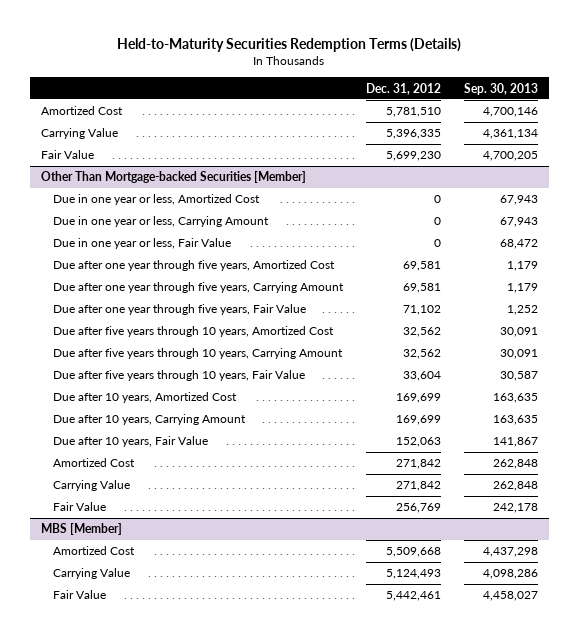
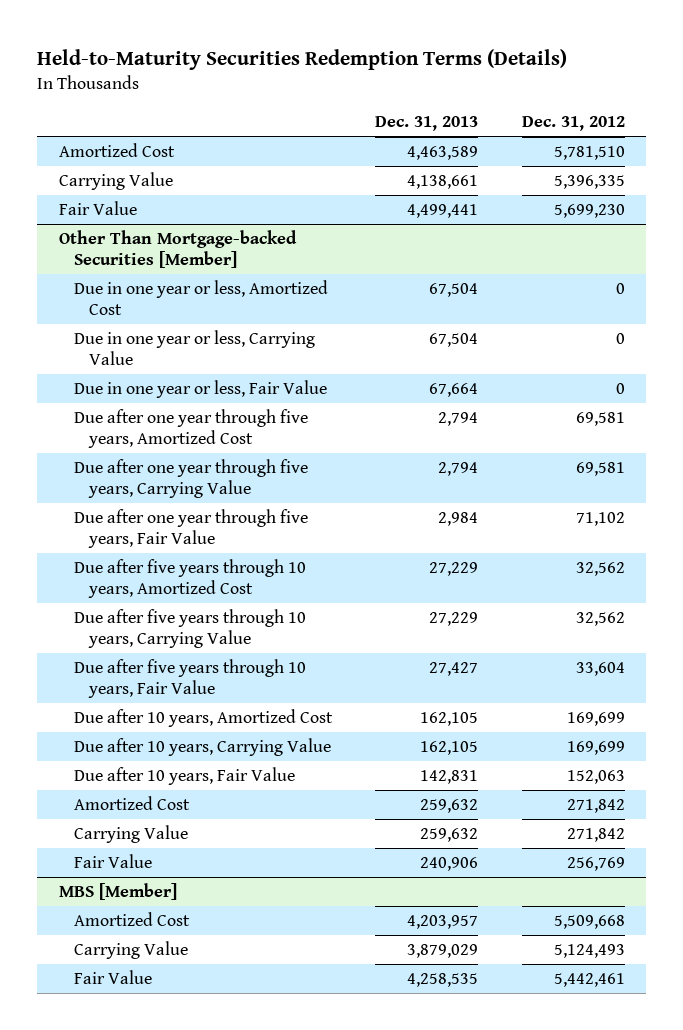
[463,82,538,95] Sep. 30, 2013 -> none
none -> [375,116,479,132] Dec. 31, 2013
[53,216,270,228] Due in one year or less, Carrying Amount -> [73,330,315,365] Due in one year or less, Carrying Value
[53,282,345,294] Due after one year through five years, Carrying Amount -> [73,459,308,498] Due after one year through five years, Carrying Value
[53,348,344,360] Due after five years through 10 years, Carrying Amount -> [73,609,306,648] Due after five years through 10 years, Carrying Value
[53,414,247,426] Due after 10 years, Carrying Amount -> [73,738,331,757] Due after 10 years, Carrying Value

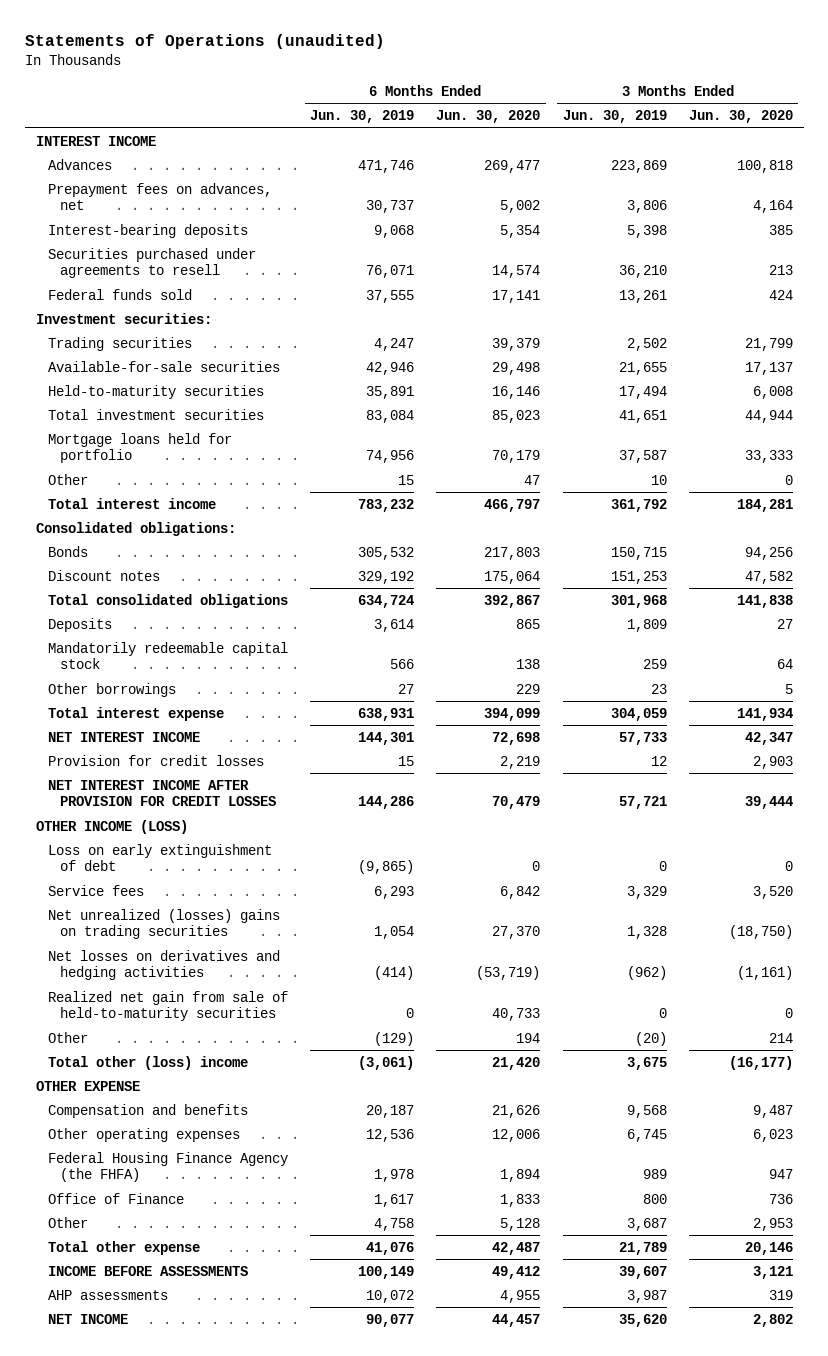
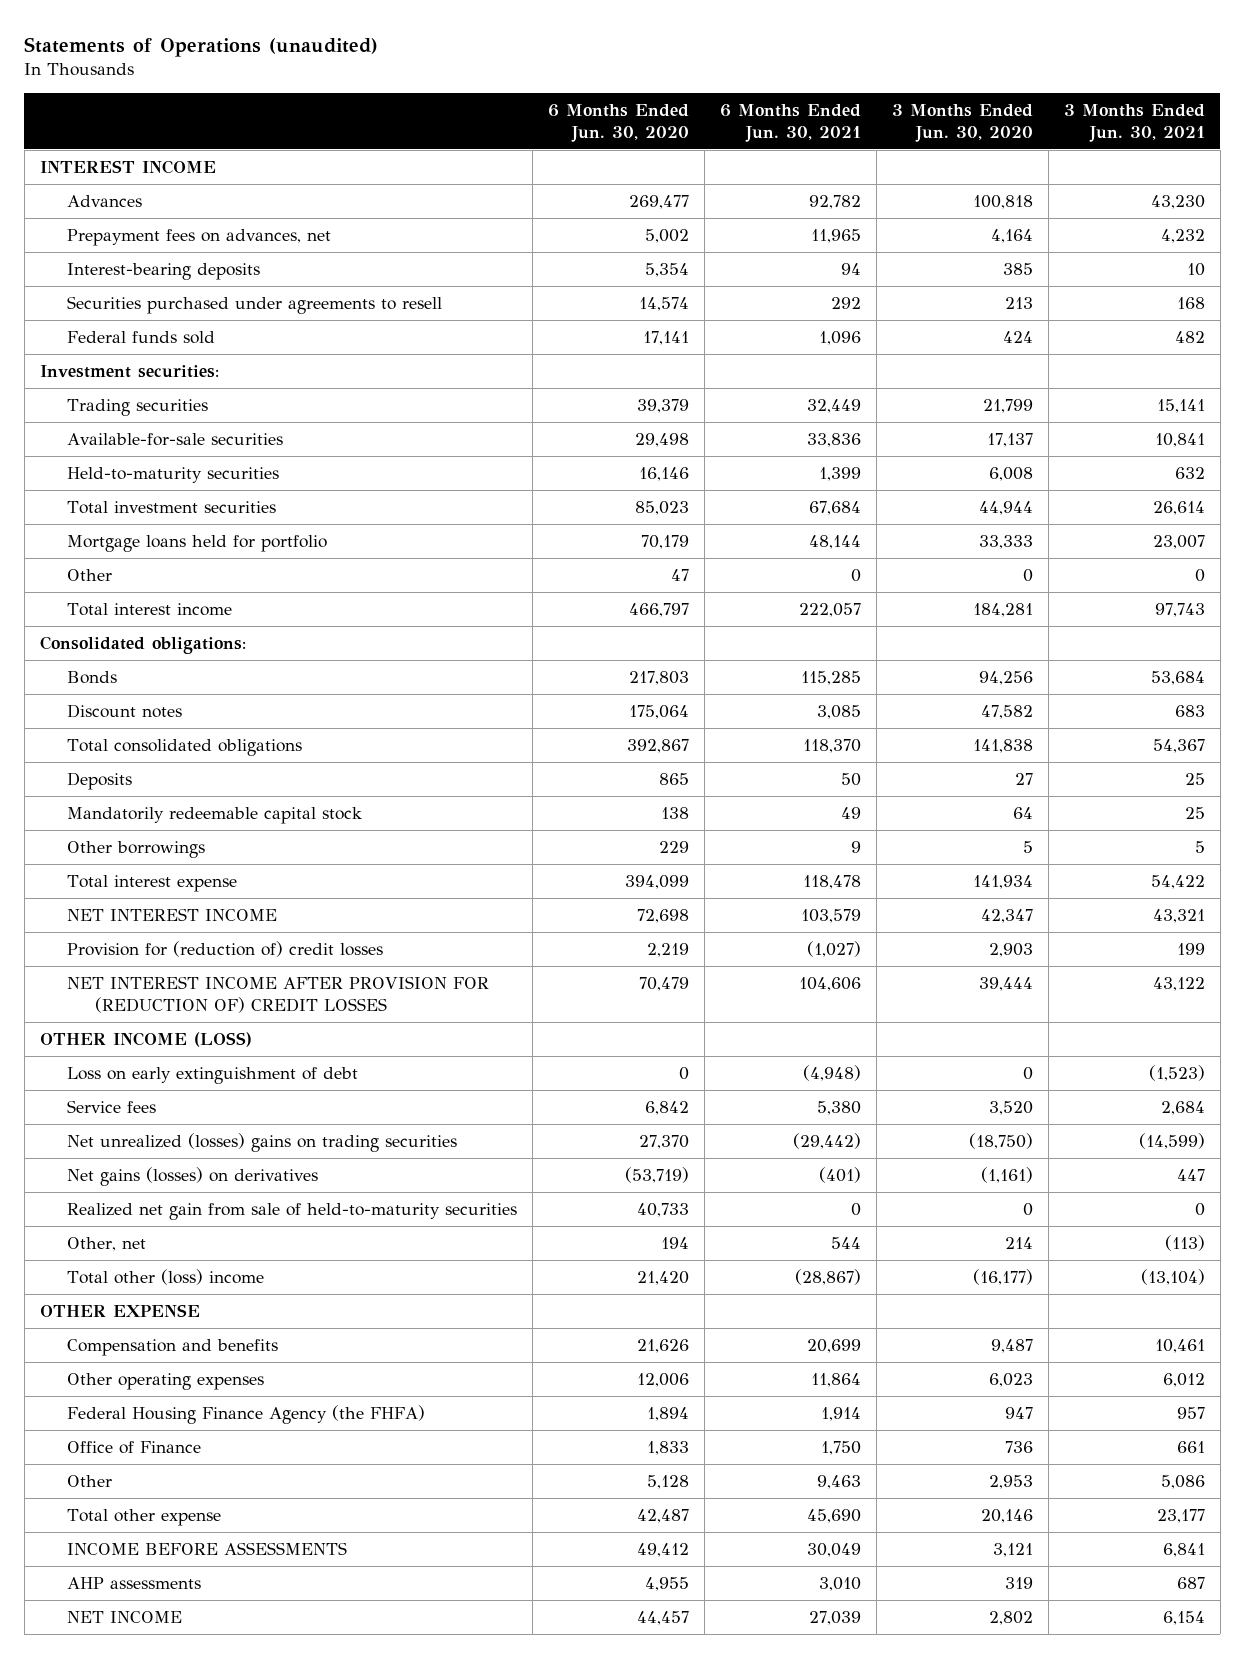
[310,110,415,124] Jun. 30, 2019 -> none
[562,110,667,124] Jun. 30, 2019 -> none
none -> [720,103,862,143] 6 Months Ended Jun. 30, 2021
none -> [1063,103,1205,143] 3 Months Ended Jun. 30, 2021
[47,754,264,766] Provision for credit losses -> [67,940,384,957] Provision for (reduction of) credit losses
[47,779,277,807] NET INTEREST INCOME AFTER PROVISION FOR CREDIT LOSSES -> [67,975,490,1014] NET INTEREST INCOME AFTER PROVISION FOR (REDUCTION OF) CREDIT LOSSES
[47,949,280,981] Net losses on derivatives and hedging activities -> [67,1166,319,1186] Net gains (losses) on derivatives
[47,1031,88,1043] Other -> [67,1236,147,1251] Other, net

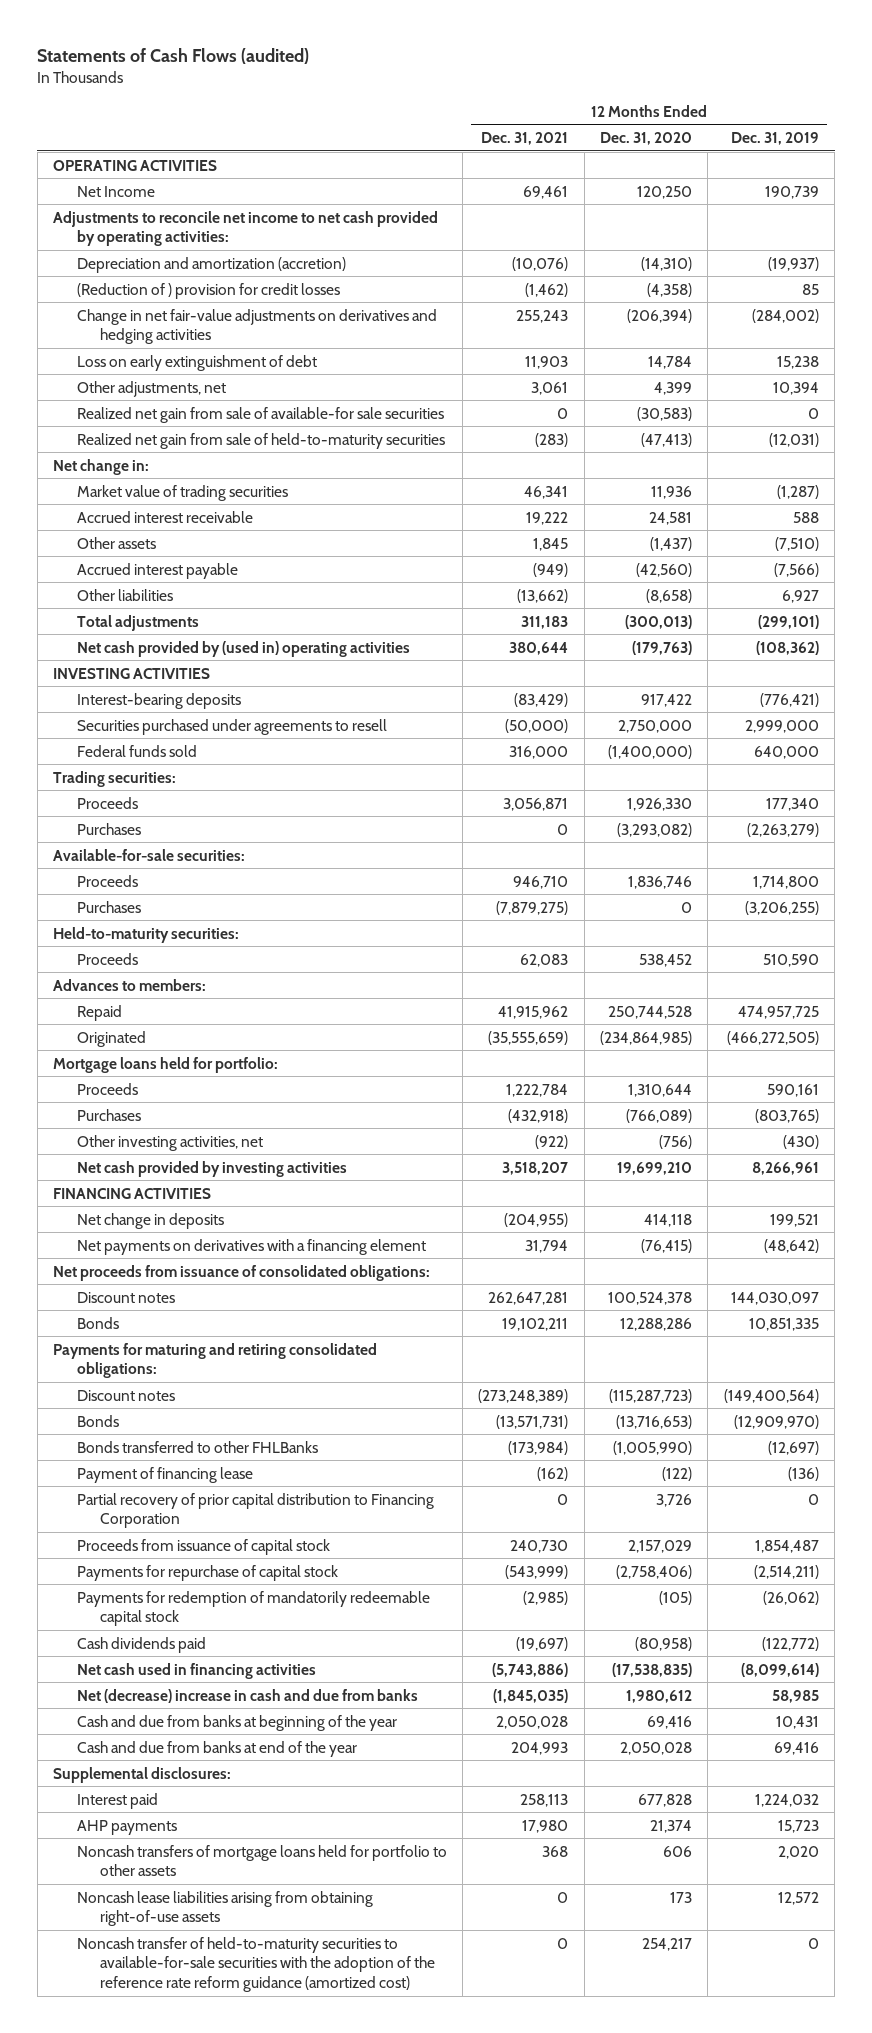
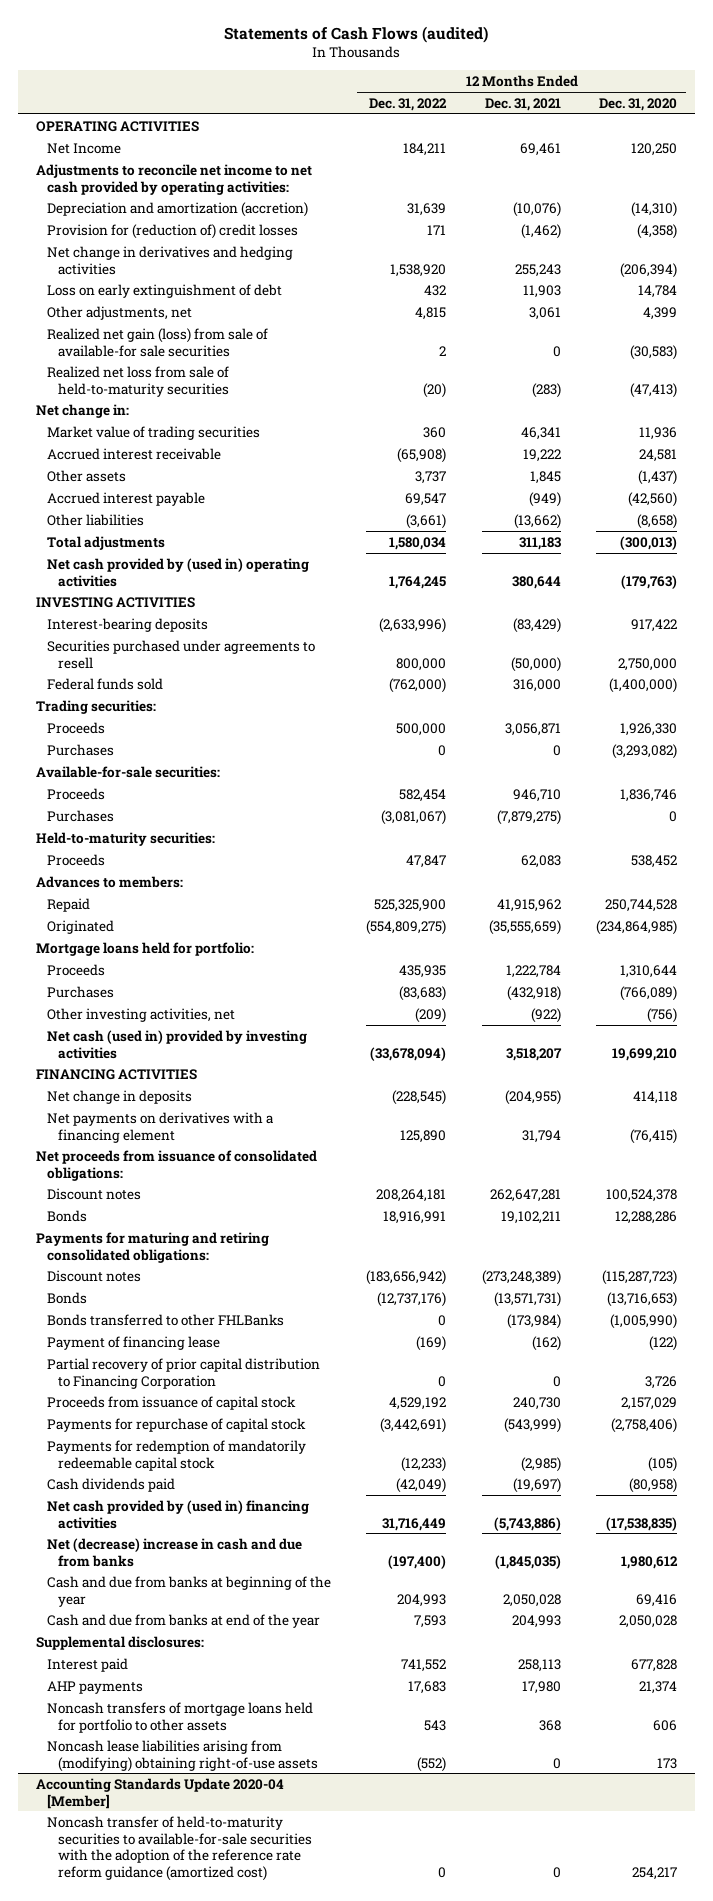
[730,132,819,146] Dec. 31, 2019 -> none
none -> [369,97,448,111] Dec. 31, 2022
[76,282,340,299] (Reduction of ) provision for credit losses -> [46,223,298,239] Provision for (reduction of) credit losses
[76,308,437,345] Change in net fair-value adjustments on derivatives and hedging activities -> [46,245,293,275] Net change in derivatives and hedging activities
[76,406,444,423] Realized net gain from sale of available-for sale securities -> [46,327,268,357] Realized net gain (loss) from sale of available-for sale securities
[76,432,445,449] Realized net gain from sale of held-to-maturity securities -> [46,365,229,397] Realized net loss from sale of held-to-maturity securities
[76,1160,347,1177] Net cash provided by investing activities -> [46,1029,307,1059] Net cash (used in) provided by investing activities
[76,1662,316,1679] Net cash used in financing activities -> [46,1499,309,1529] Net cash provided by (used in) financing activities
[76,1890,373,1927] Noncash lease liabilities arising from obtaining right-of-use assets -> [46,1739,318,1772] Noncash lease liabilities arising from (modifying) obtaining right-of-use assets
none -> [35,1777,284,1809] Accounting Standards Update 2020-04 [Member]

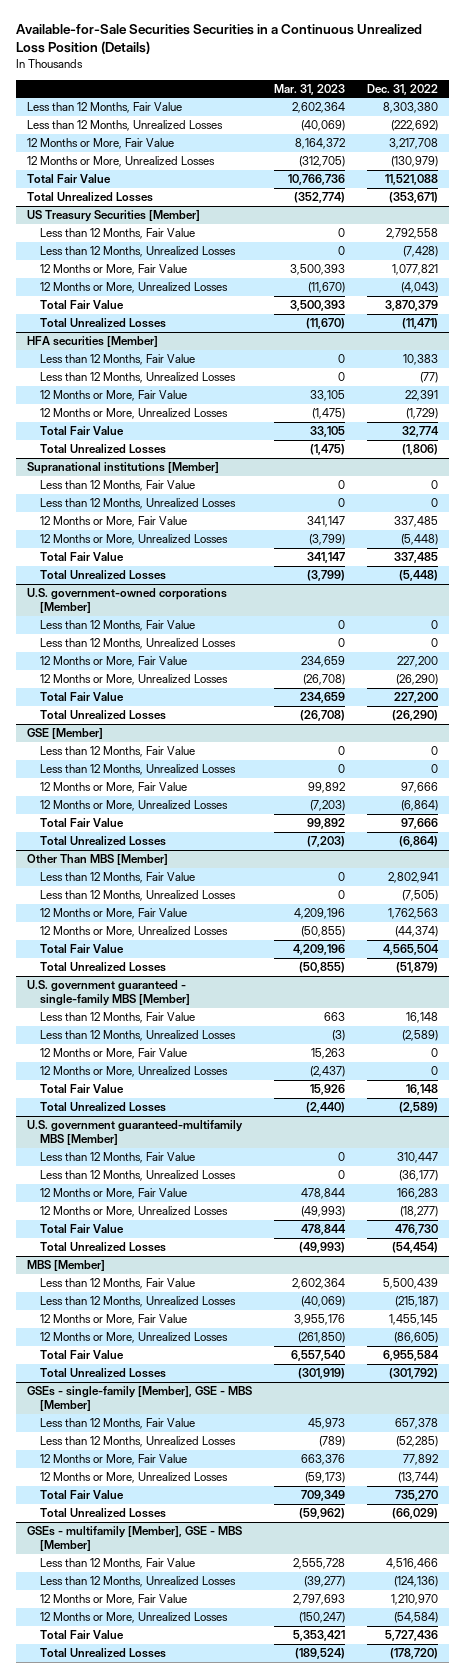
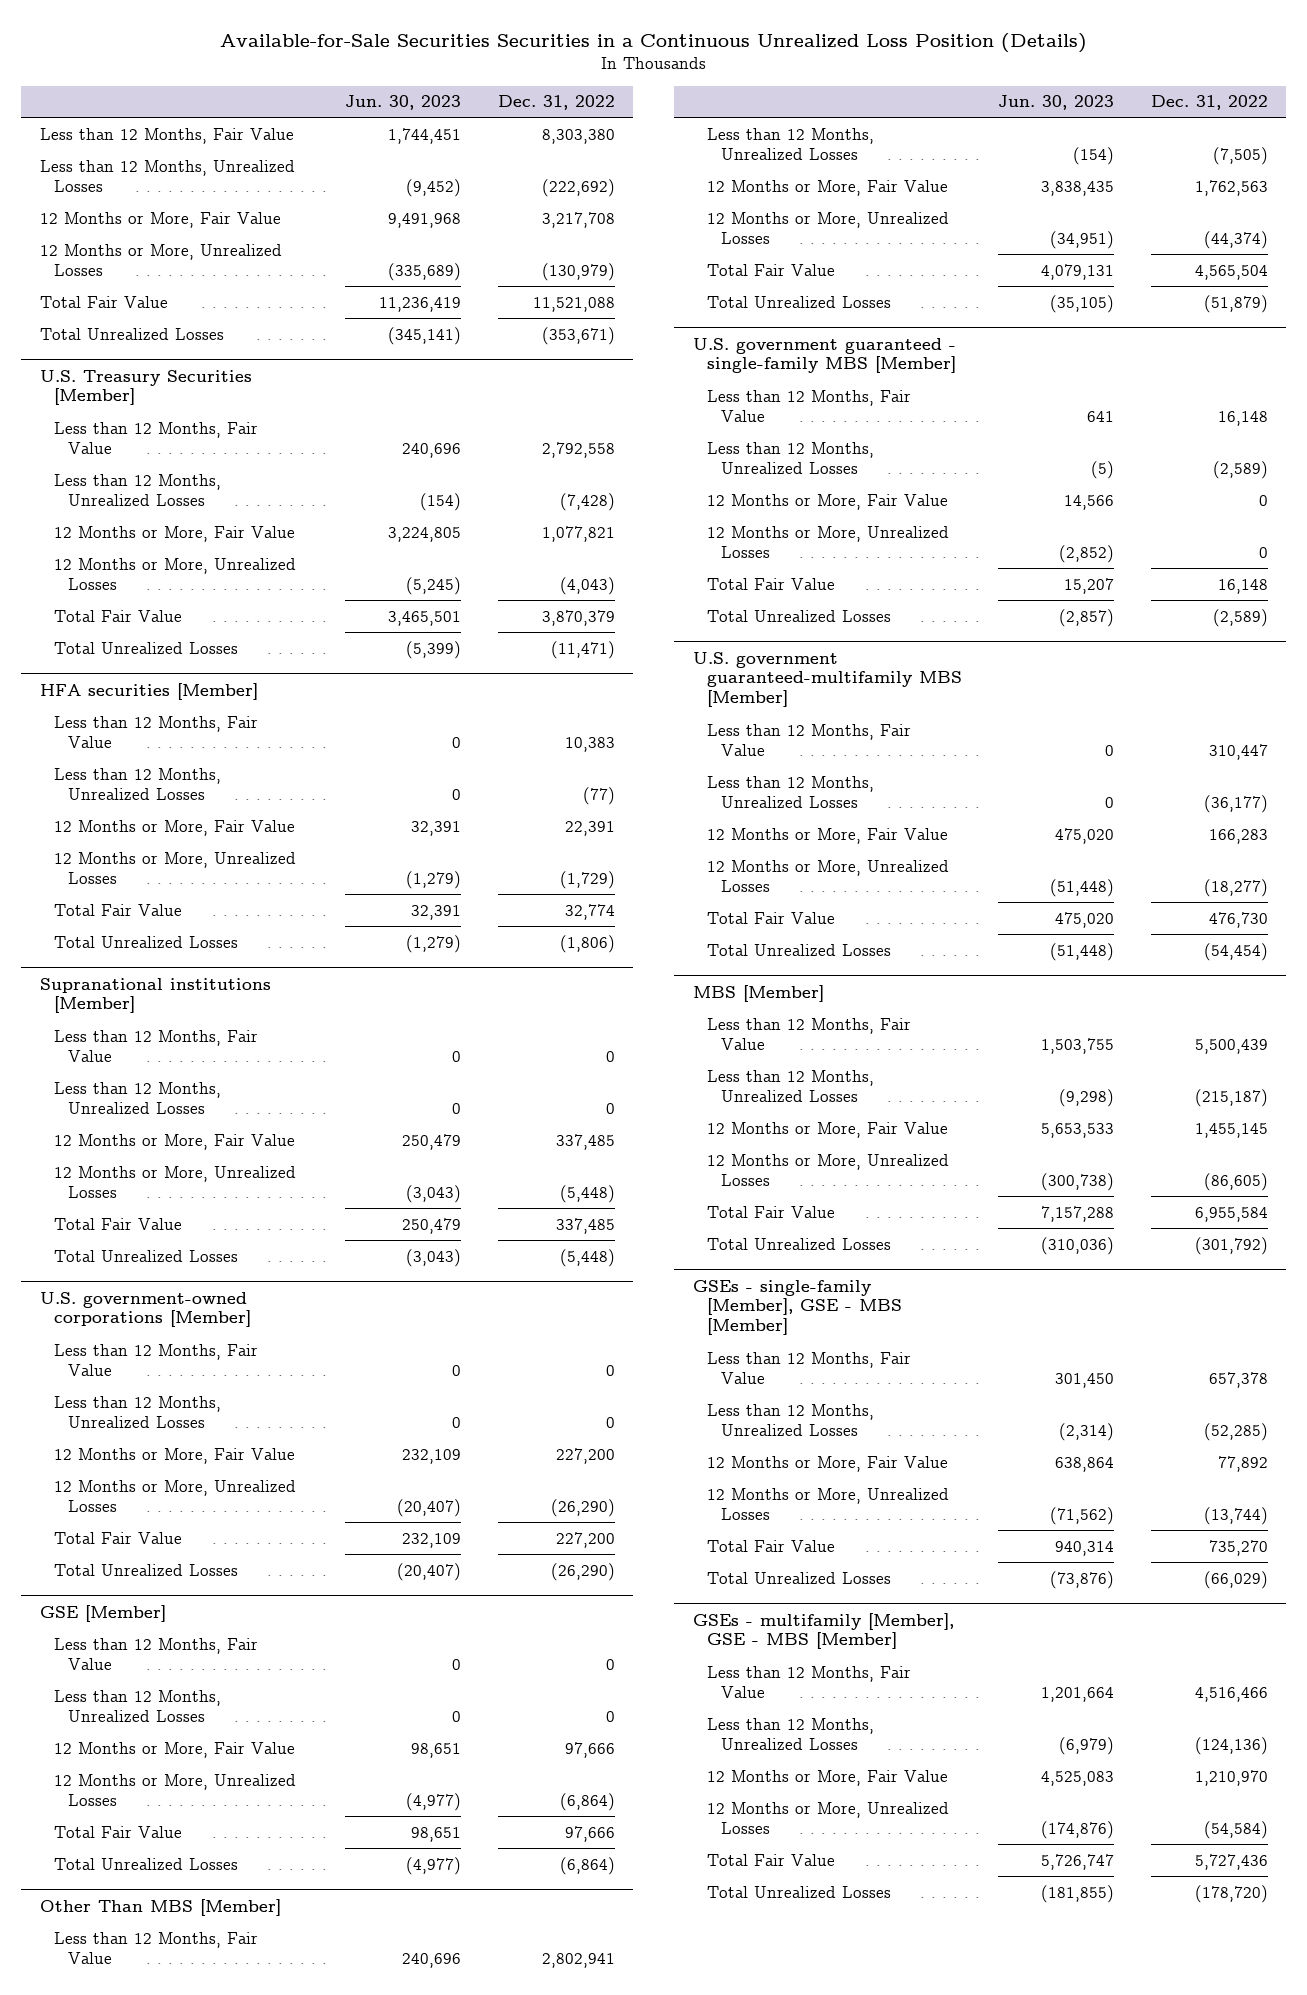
[274,83,346,95] Mar. 31, 2023 -> none
none -> [345,95,462,111] Jun. 30, 2023
[27,210,201,223] US Treasury Securities [Member] -> [39,369,252,406] U.S. Treasury Securities [Member]

